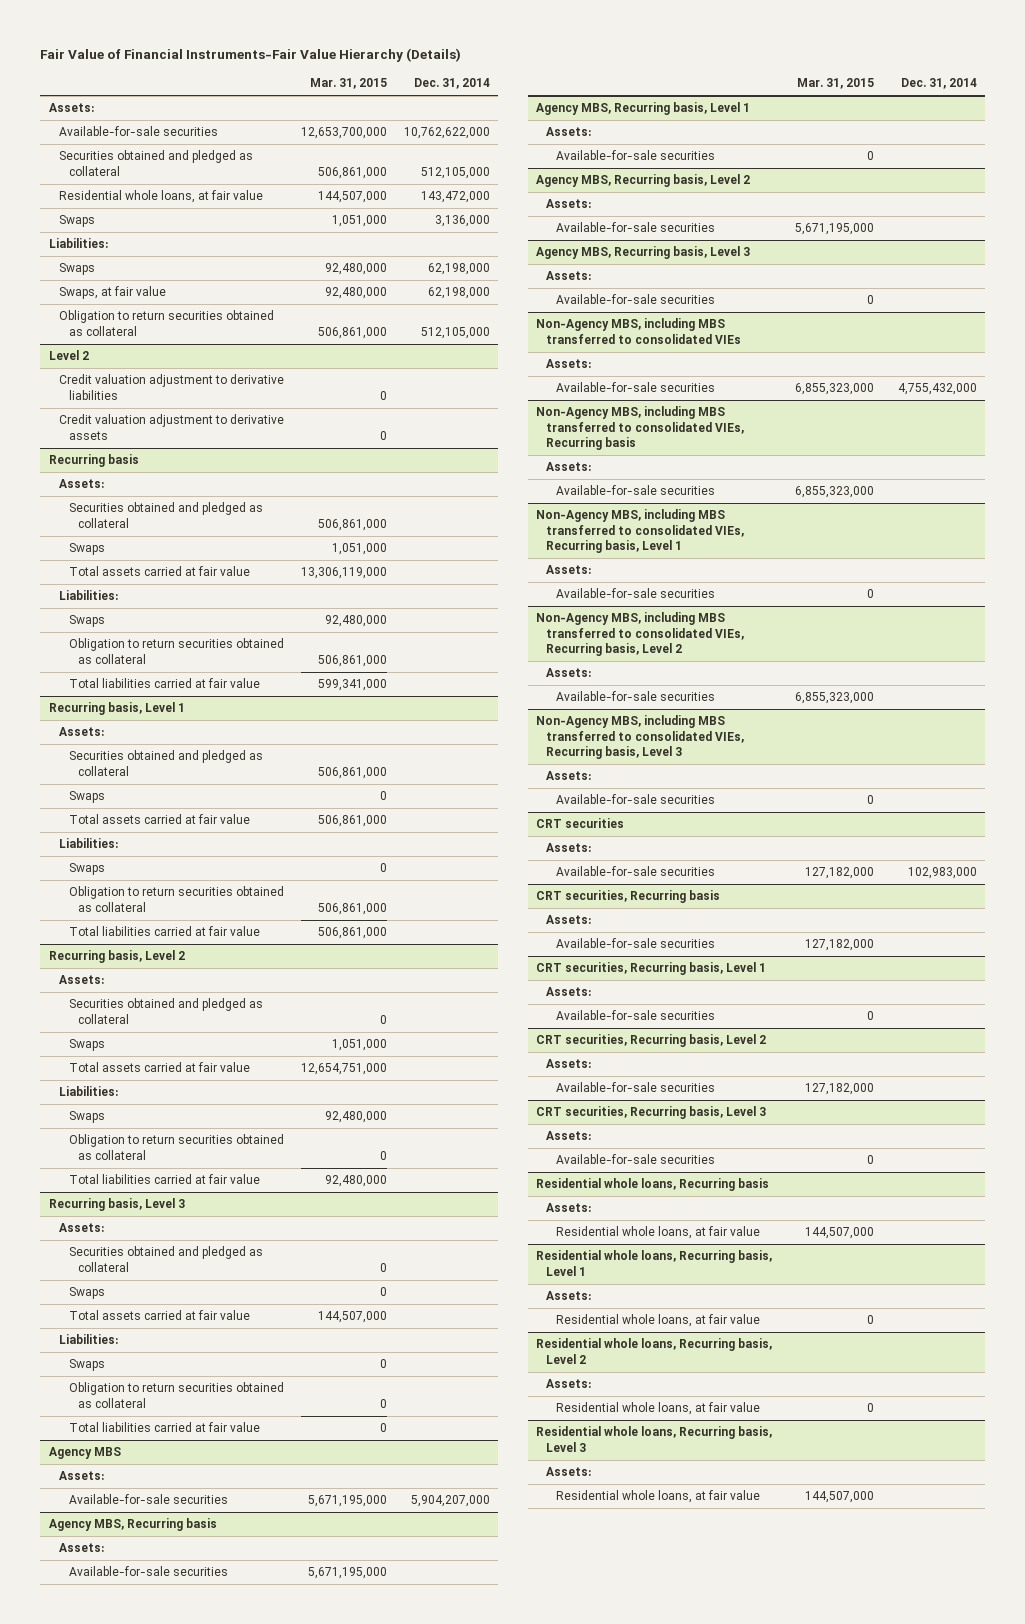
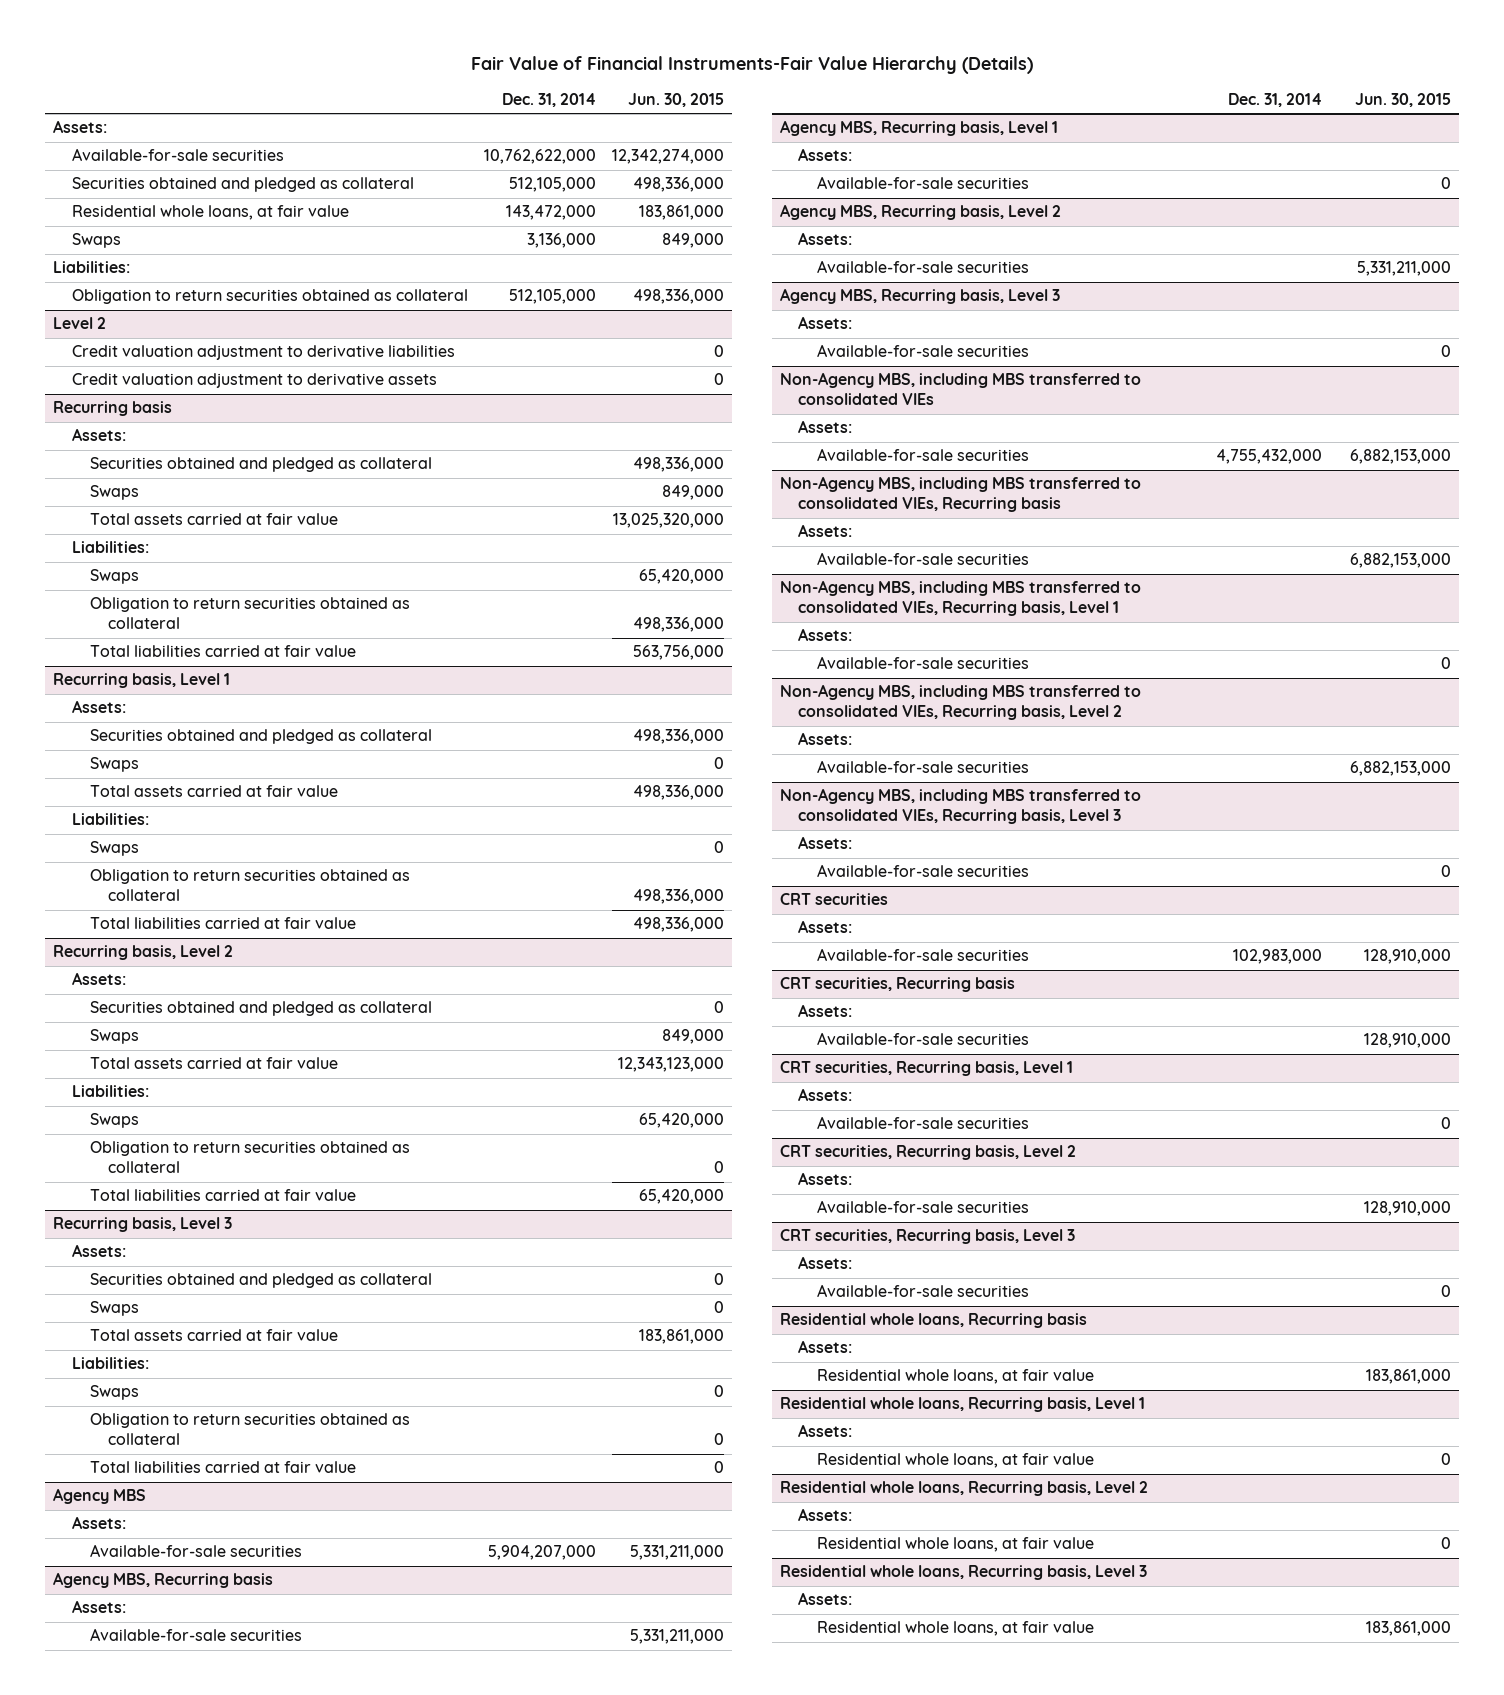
[310,78,388,90] Mar. 31, 2015 -> none
none -> [628,93,725,108] Jun. 30, 2015
[58,263,95,276] Swaps -> none
[58,286,166,300] Swaps, at fair value -> none

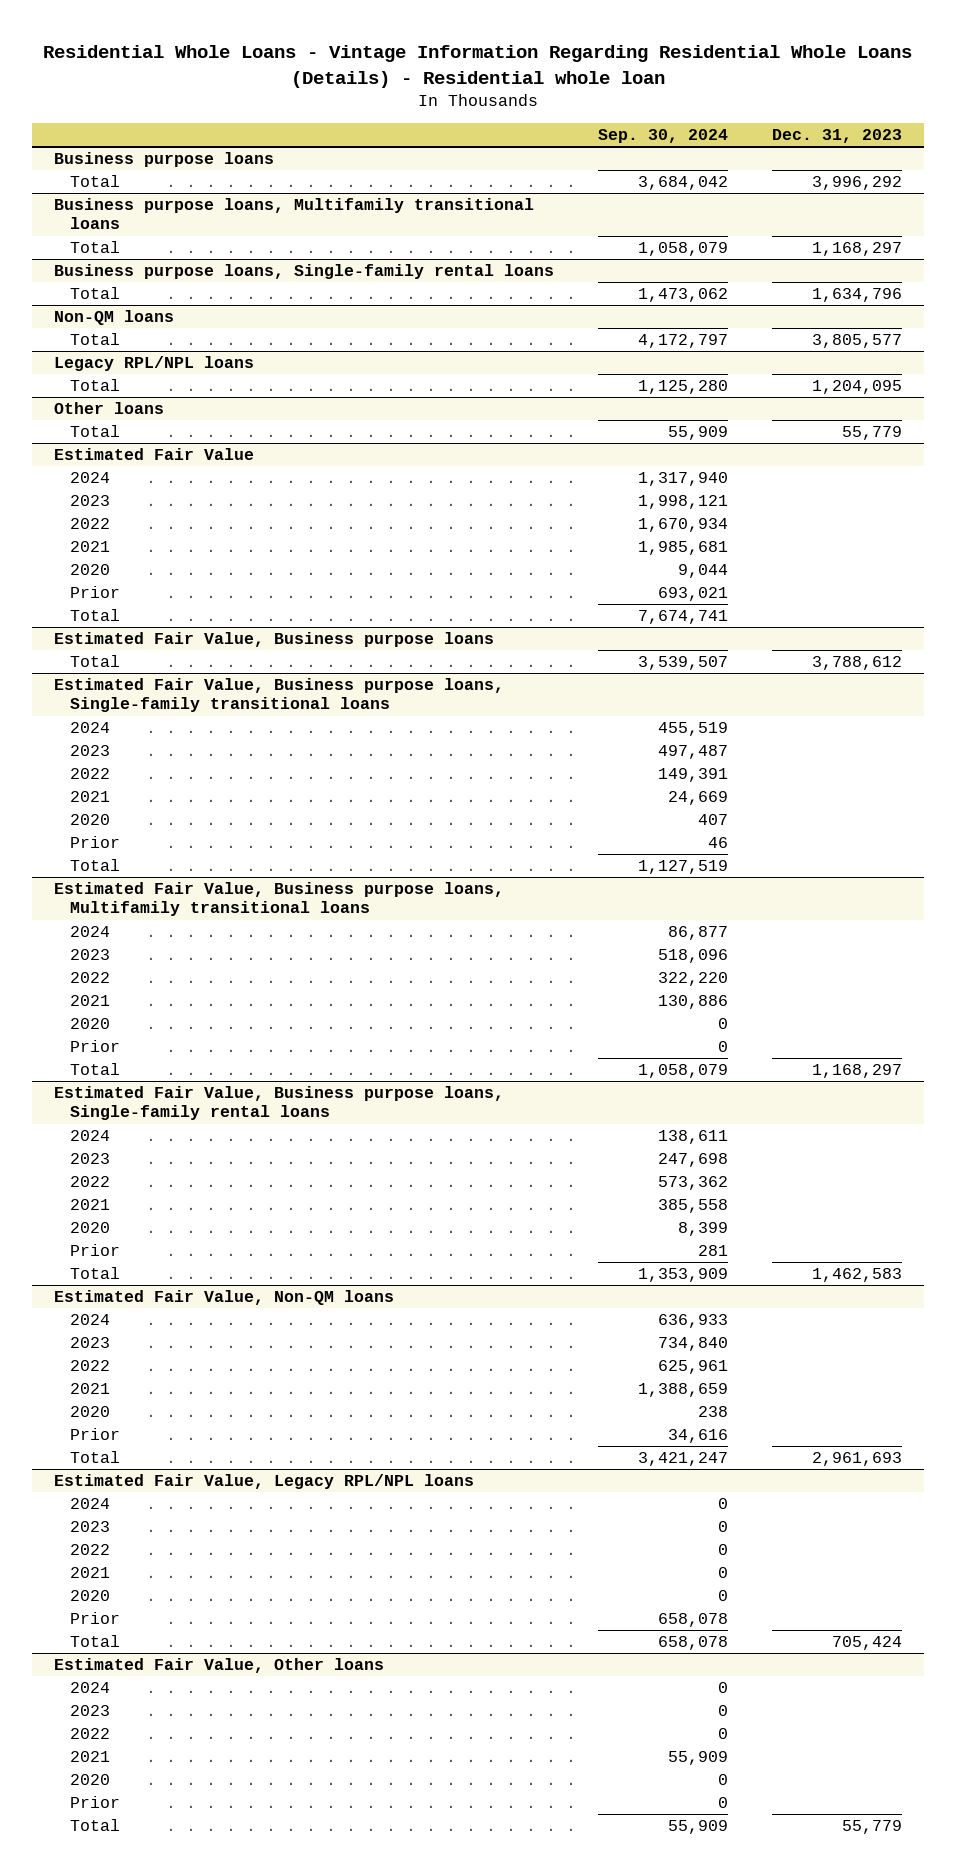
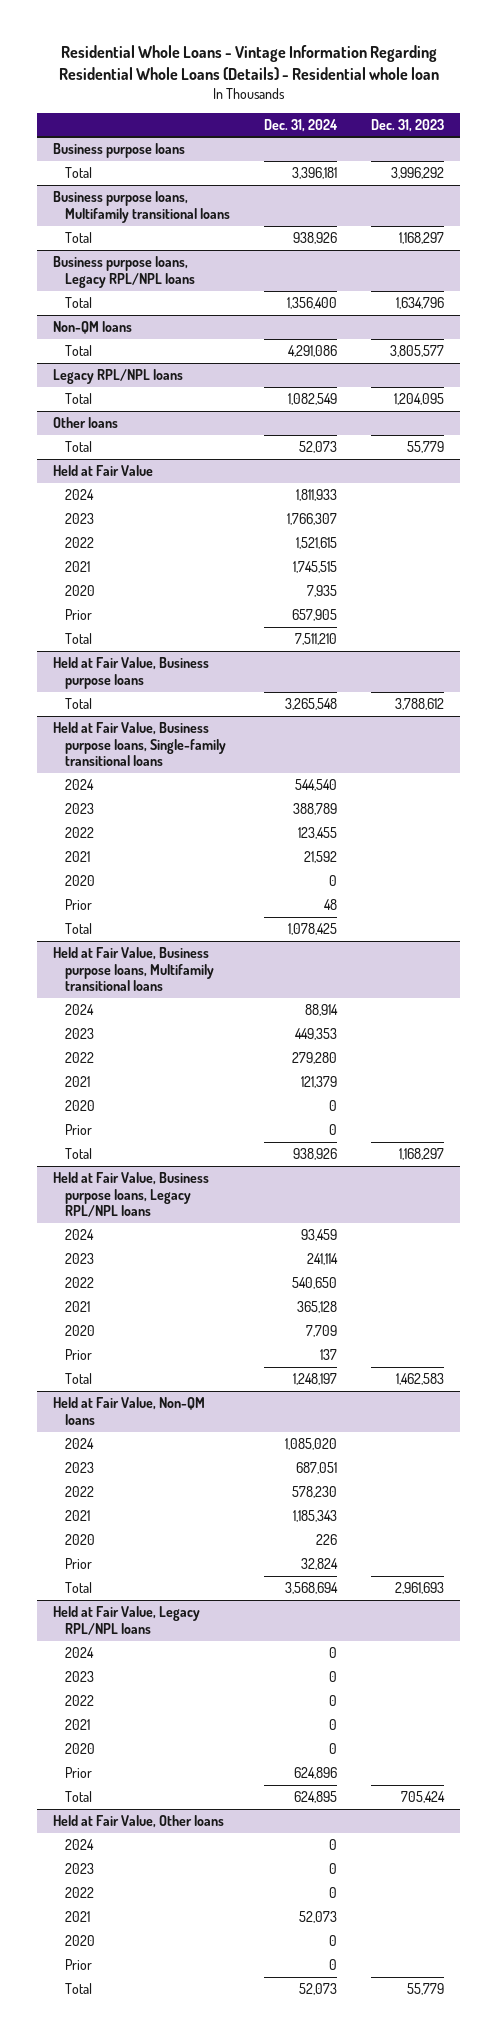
[598,128,729,143] Sep. 30, 2024 -> none
none -> [263,118,338,132] Dec. 31, 2024
[54,264,555,280] Business purpose loans, Single-family rental loans -> [53,256,195,288] Business purpose loans, Legacy RPL/NPL loans
[54,448,255,461] Estimated Fair Value -> [53,465,154,477] Held at Fair Value
[54,632,495,648] Estimated Fair Value, Business purpose loans -> [53,657,210,689] Held at Fair Value, Business purpose loans
[54,678,505,713] Estimated Fair Value, Business purpose loans, Single-family transitional loans -> [53,722,226,767] Held at Fair Value, Business purpose loans, Single-family transitional loans
[54,882,505,917] Estimated Fair Value, Business purpose loans, Multifamily transitional loans -> [53,947,214,992] Held at Fair Value, Business purpose loans, Multifamily transitional loans
[54,1086,505,1121] Estimated Fair Value, Business purpose loans, Single-family rental loans -> [53,1172,210,1218] Held at Fair Value, Business purpose loans, Legacy RPL/NPL loans
[54,1290,395,1306] Estimated Fair Value, Non-QM loans -> [53,1397,206,1425] Held at Fair Value, Non-QM loans
[54,1474,475,1490] Estimated Fair Value, Legacy RPL/NPL loans -> [53,1606,201,1635] Held at Fair Value, Legacy RPL/NPL loans
[54,1658,385,1674] Estimated Fair Value, Other loans -> [53,1815,225,1829] Held at Fair Value, Other loans

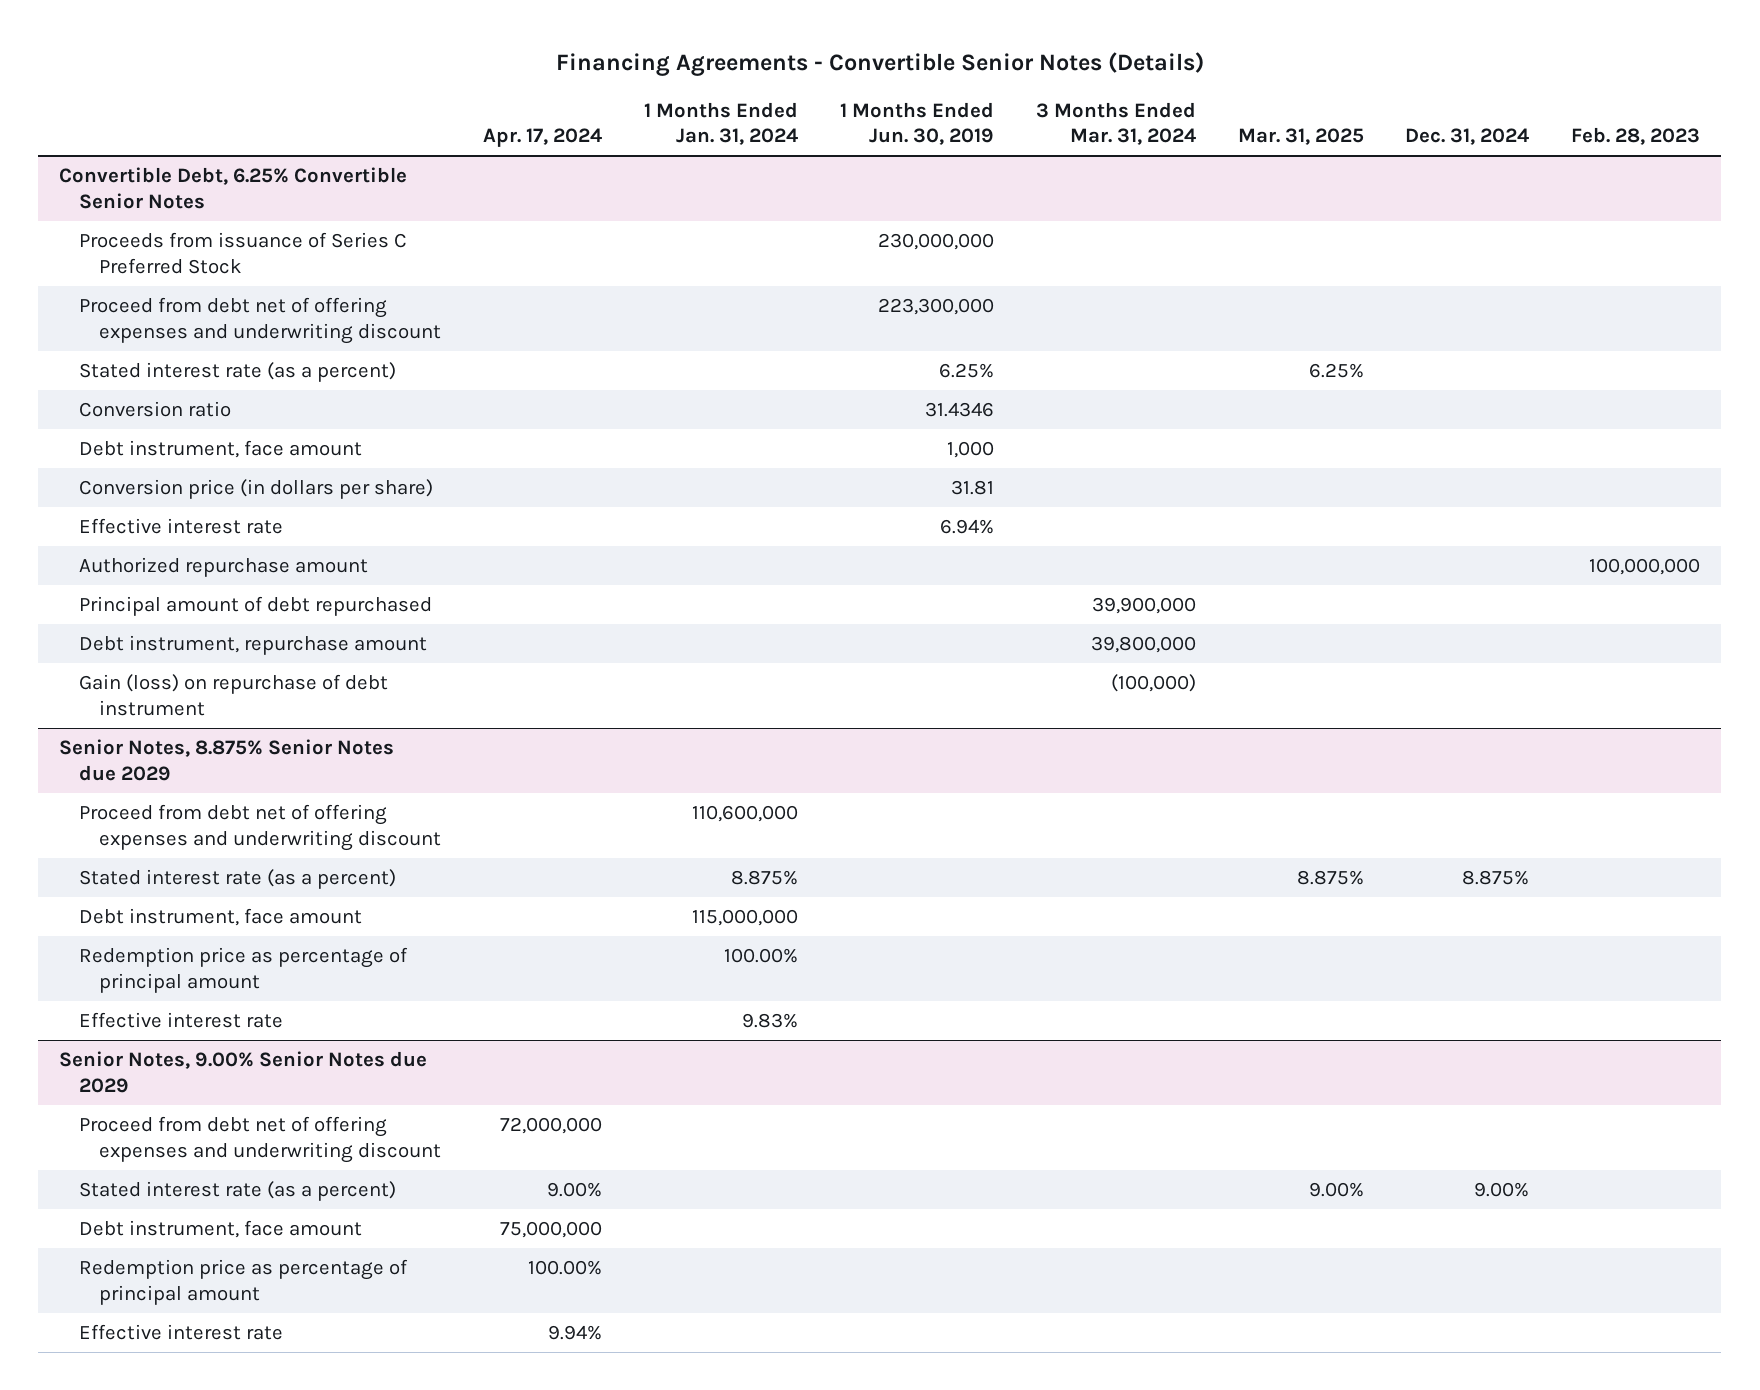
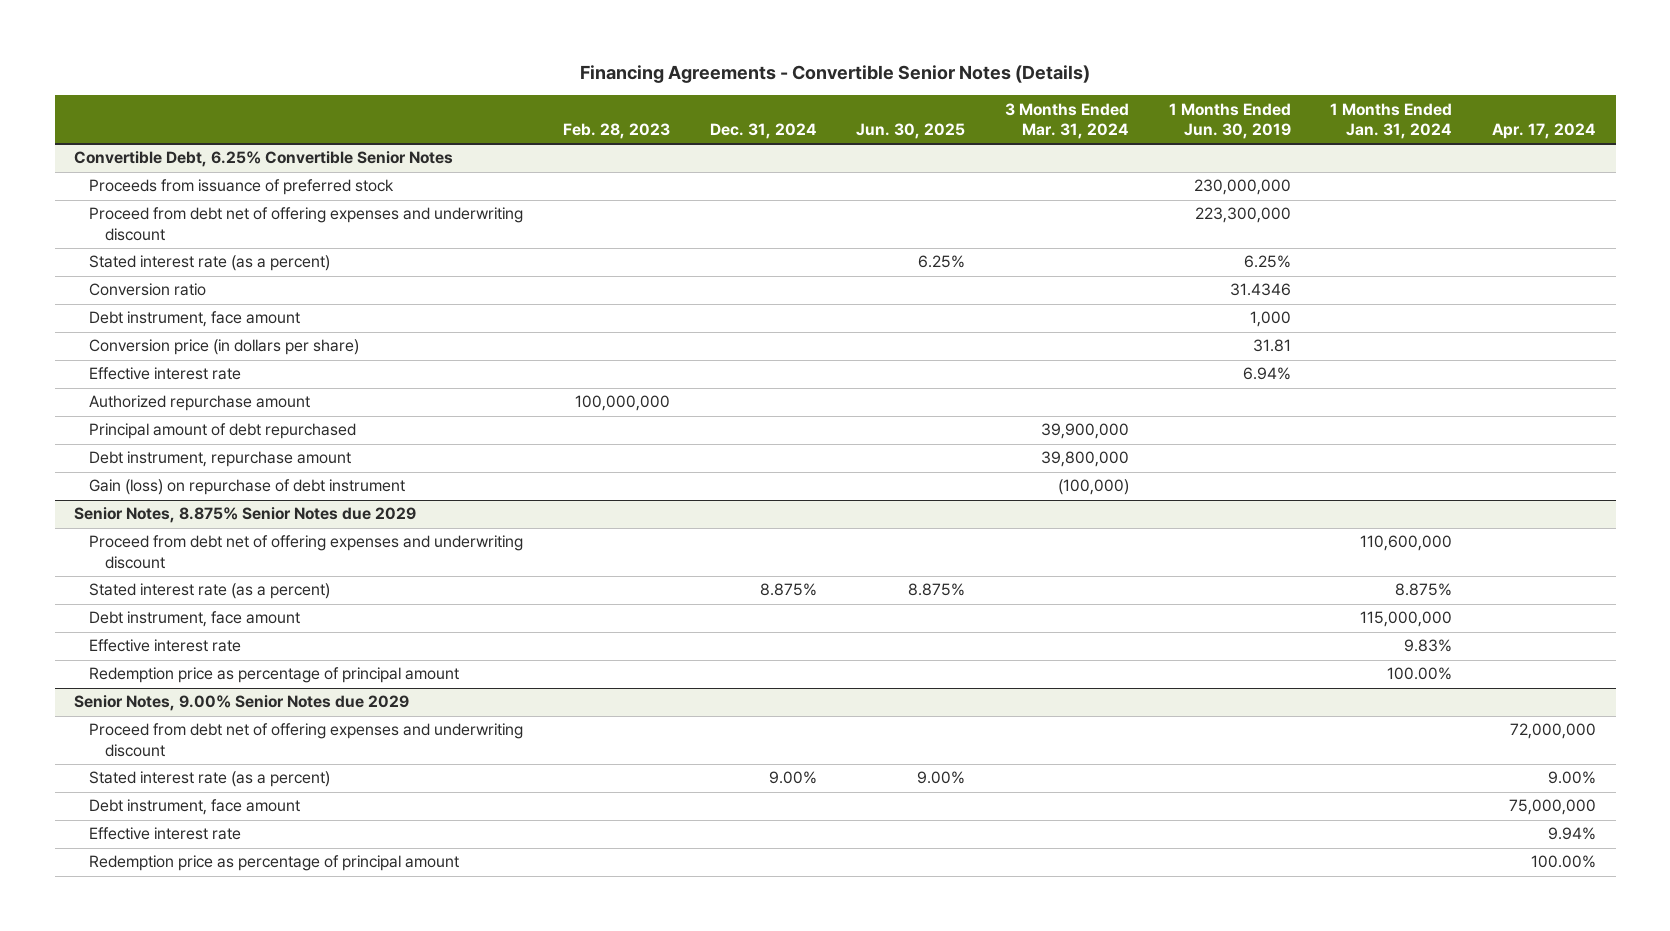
[1237,128,1364,146] Mar. 31, 2025 -> none
none -> [856,122,966,139] Jun. 30, 2025
[79,232,408,274] Proceeds from issuance of Series C Preferred Stock -> [89,179,395,196] Proceeds from issuance of preferred stock
[79,947,409,993] Redemption price as percentage of principal amount -> [89,667,460,684] Redemption price as percentage of principal amount
[79,1259,409,1305] Redemption price as percentage of principal amount -> [89,855,460,872] Redemption price as percentage of principal amount

